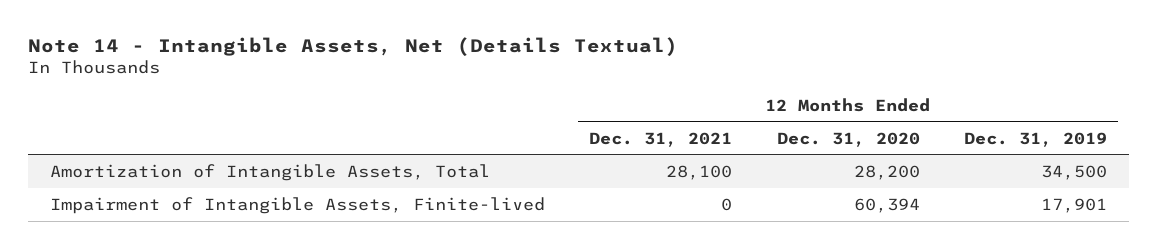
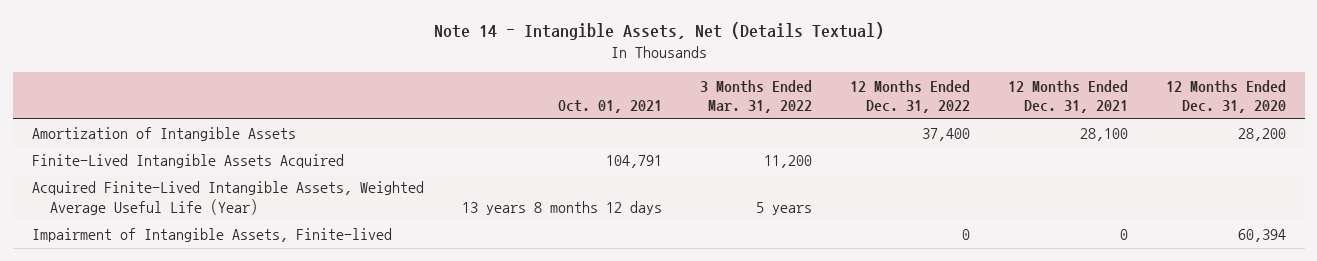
[964,131,1108,147] Dec. 31, 2019 -> none
none -> [557,100,662,114] Oct. 01, 2021
none -> [699,79,812,114] 3 Months Ended Mar. 31, 2022
none -> [849,79,970,114] 12 Months Ended Dec. 31, 2022
[49,163,490,181] Amortization of Intangible Assets, Total -> [31,127,296,142] Amortization of Intangible Assets
none -> [31,154,344,169] Finite-Lived Intangible Assets Acquired
none -> [31,181,424,215] Acquired Finite-Lived Intangible Assets, Weighted Average Useful Life (Year)

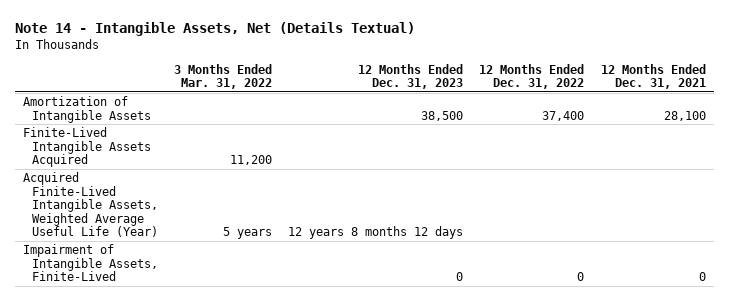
[557,100,662,114] Oct. 01, 2021 -> none
[1165,79,1286,114] 12 Months Ended Dec. 31, 2020 -> none
none -> [358,63,464,90] 12 Months Ended Dec. 31, 2023
[31,228,392,243] Impairment of Intangible Assets, Finite-lived -> [23,244,158,282] Impairment of Intangible Assets, Finite-Lived

